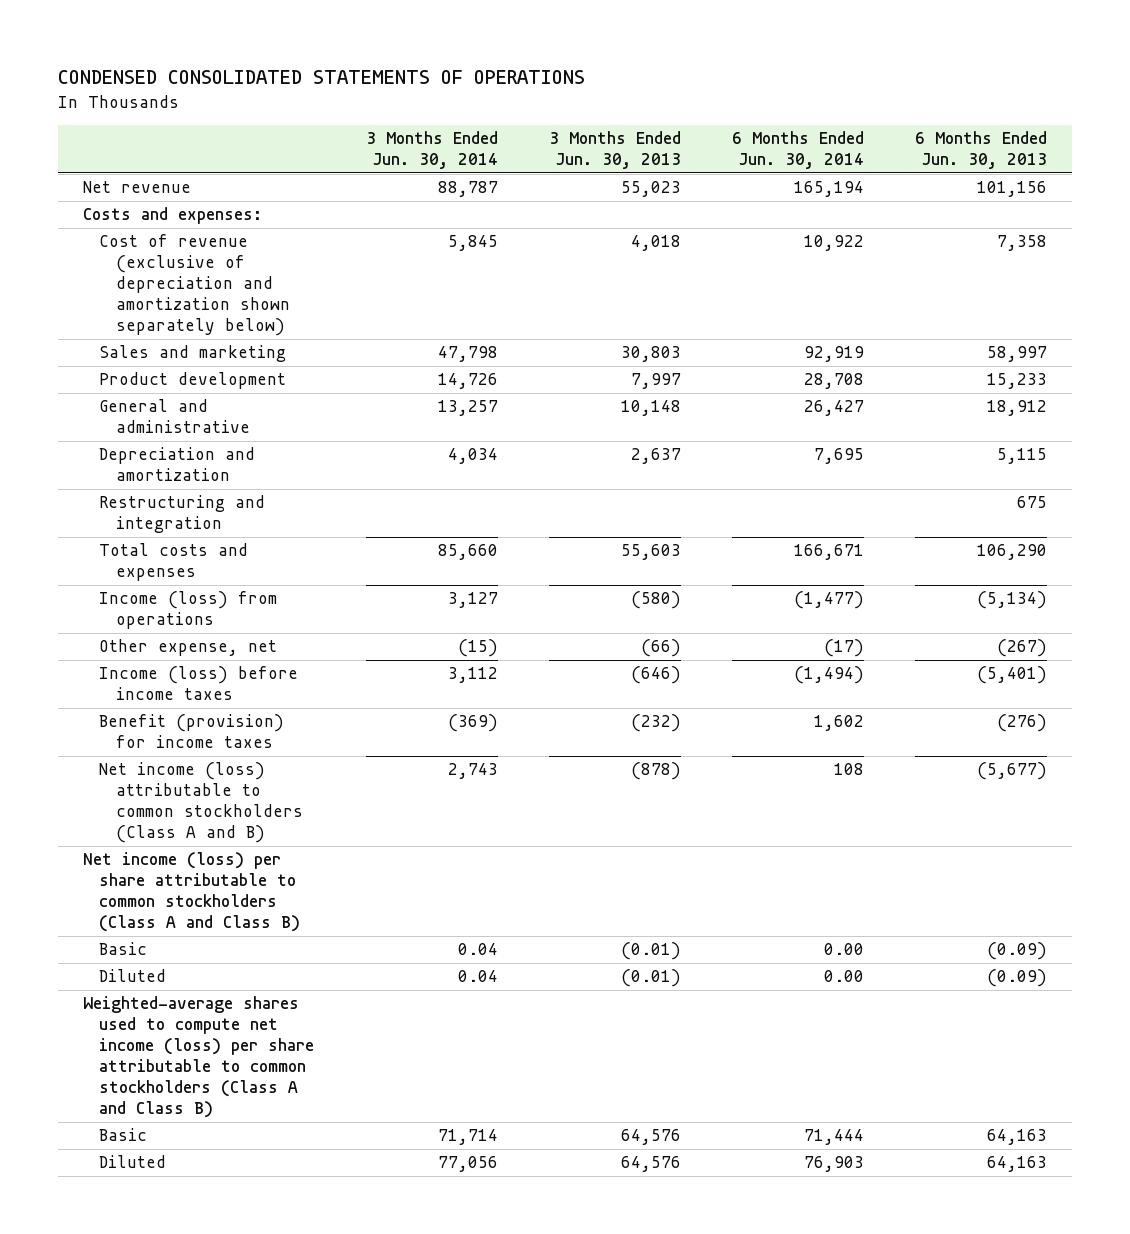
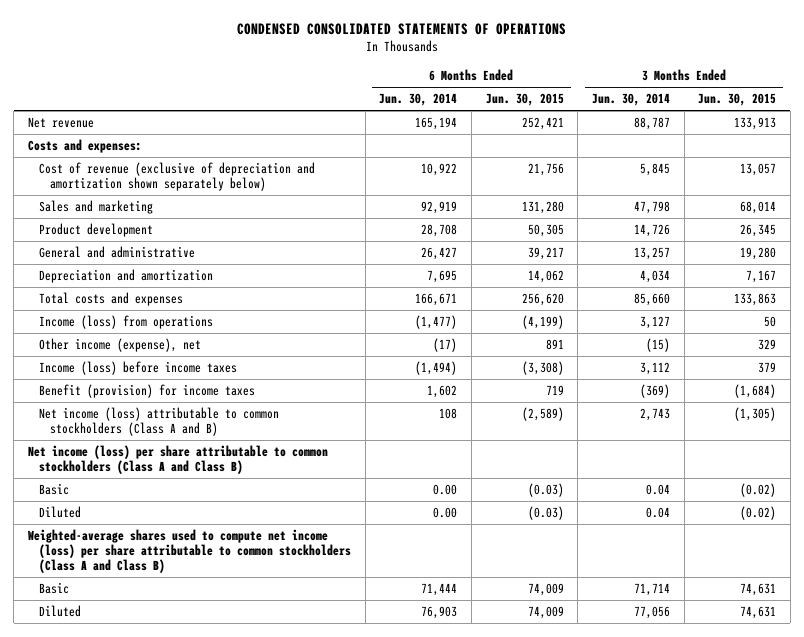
[548,131,681,170] 3 Months Ended Jun. 30, 2013 -> none
[914,131,1047,170] 6 Months Ended Jun. 30, 2013 -> none
none -> [485,93,564,107] Jun. 30, 2015
none -> [698,93,777,107] Jun. 30, 2015
[99,495,266,534] Restructuring and integration -> none
[99,639,278,657] Other expense, net -> [39,338,202,353] Other income (expense), net

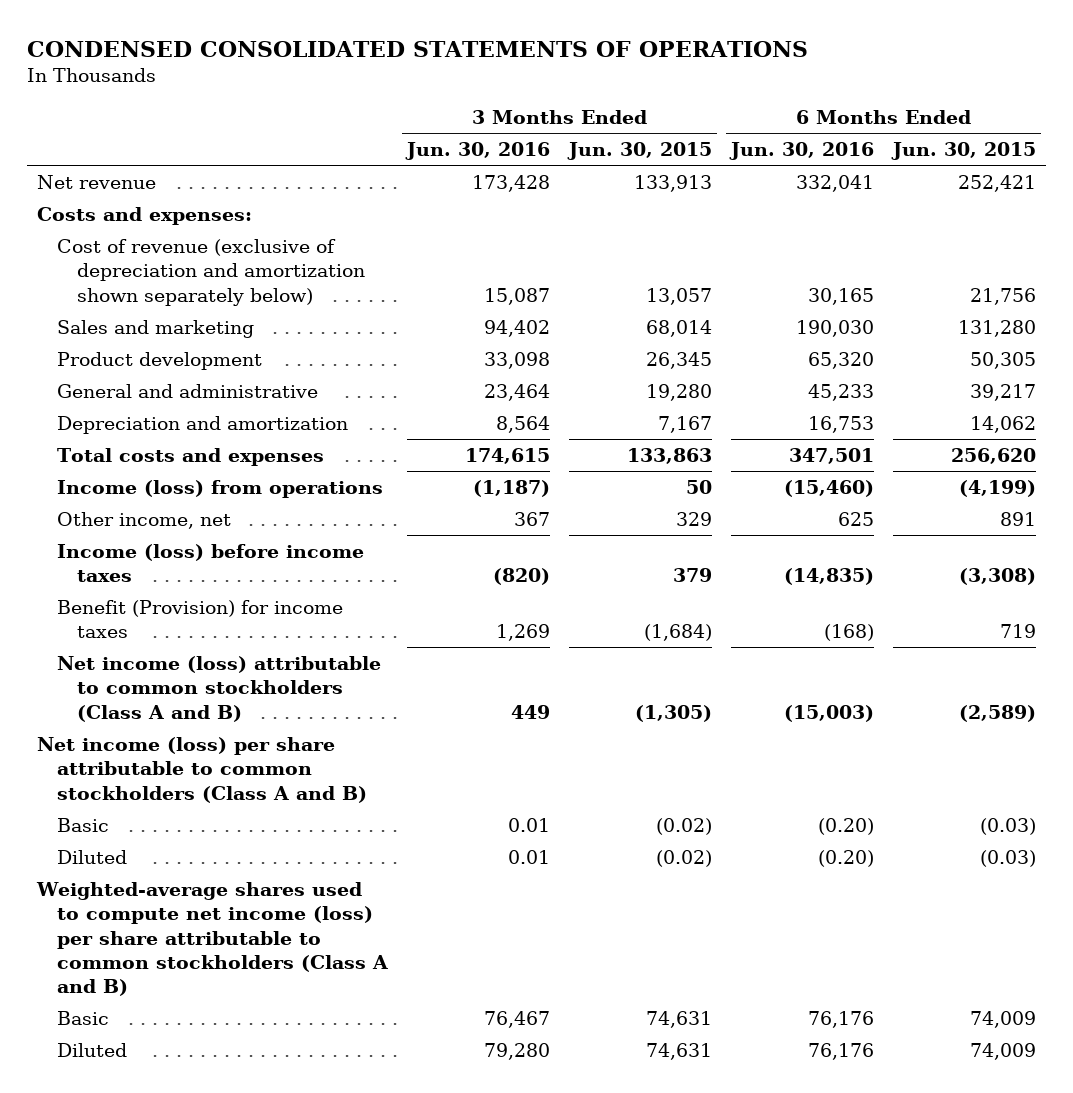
[379,93,458,107] Jun. 30, 2014 -> none
[591,93,670,107] Jun. 30, 2014 -> none
none -> [405,142,551,161] Jun. 30, 2016
none -> [729,142,875,161] Jun. 30, 2016
[39,338,202,353] Other income (expense), net -> [57,511,232,529] Other income, net
[39,384,256,399] Benefit (provision) for income taxes -> [57,599,344,639] Benefit (Provision) for income taxes
[27,445,328,474] Net income (loss) per share attributable to common stockholders (Class A and Class B) -> [36,736,368,803] Net income (loss) per share attributable to common stockholders (Class A and B)
[27,529,352,573] Weighted-average shares used to compute net income (loss) per share attributable to common stockholders (Class A and Class B) -> [35,881,389,997] Weighted-average shares used to compute net income (loss) per share attributable to common stockholders (Class A and B)

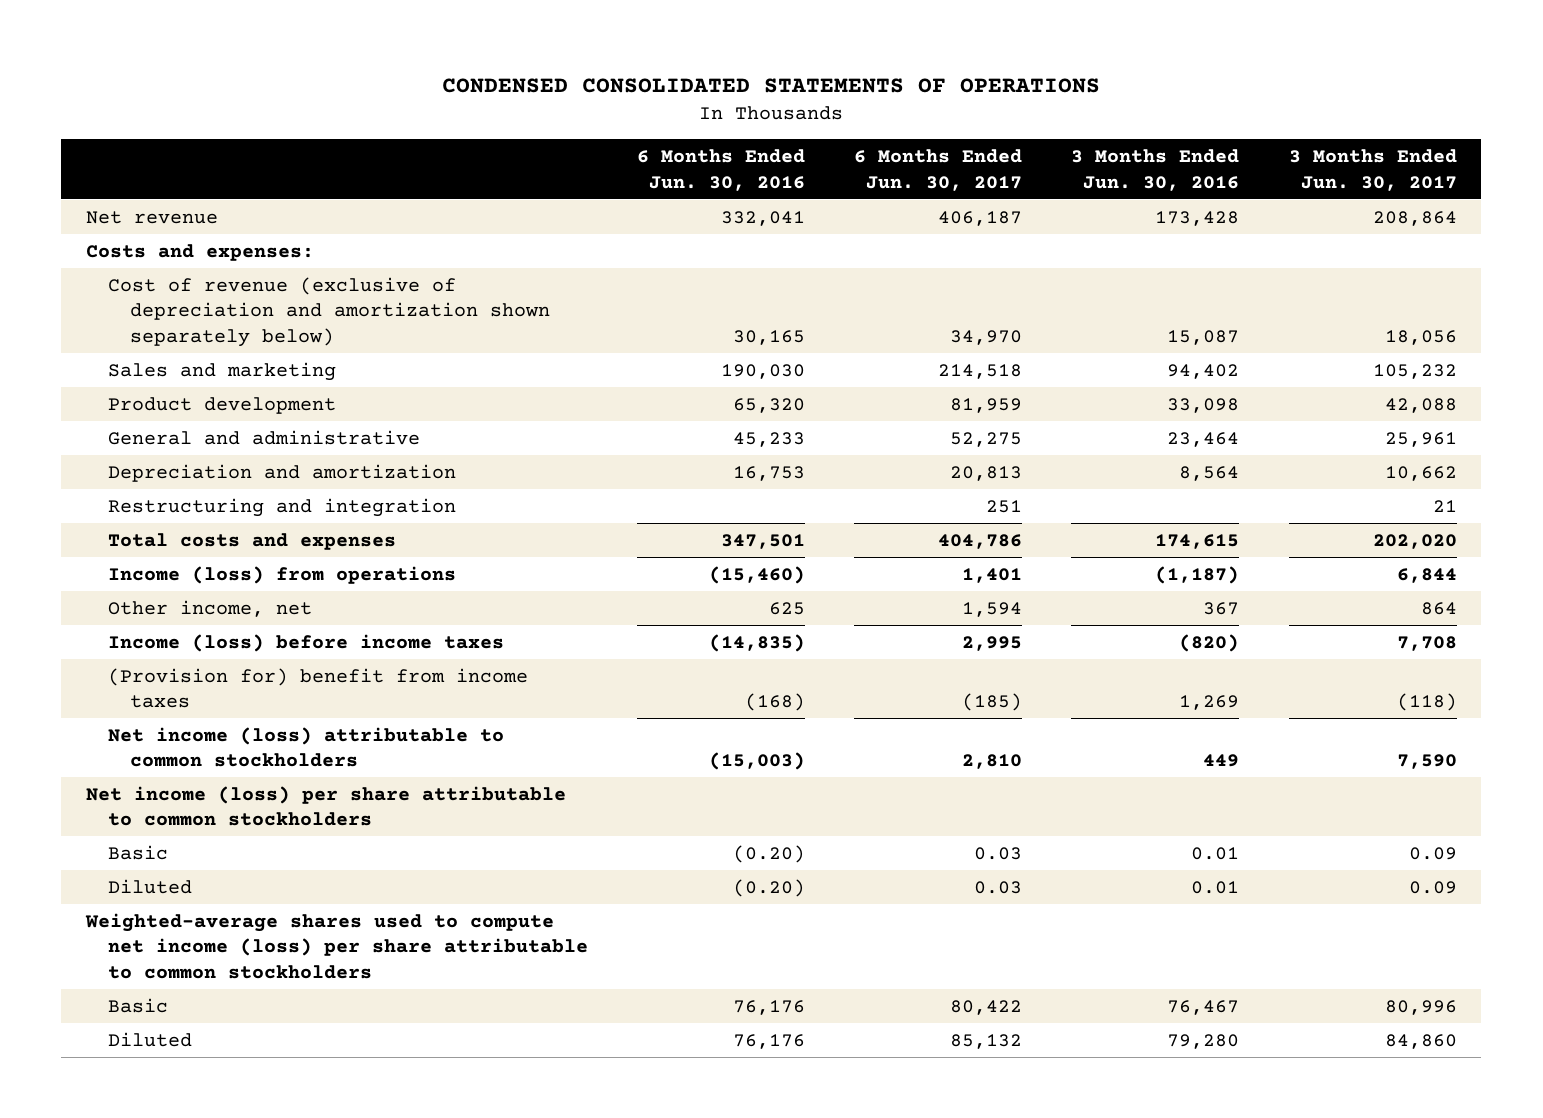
[567,142,713,161] Jun. 30, 2015 -> none
[891,142,1037,161] Jun. 30, 2015 -> none
none -> [854,148,1023,191] 6 Months Ended Jun. 30, 2017
none -> [1288,148,1457,191] 3 Months Ended Jun. 30, 2017
none -> [108,497,457,517] Restructuring and integration
[57,599,344,639] Benefit (Provision) for income taxes -> [108,667,529,709] (Provision for) benefit from income taxes
[57,655,382,722] Net income (loss) attributable to common stockholders (Class A and B) -> [108,726,505,768] Net income (loss) attributable to common stockholders
[36,736,368,803] Net income (loss) per share attributable to common stockholders (Class A and B) -> [86,785,567,827] Net income (loss) per share attributable to common stockholders
[35,881,389,997] Weighted-average shares used to compute net income (loss) per share attributable to common stockholders (Class A and B) -> [85,912,589,979] Weighted-average shares used to compute net income (loss) per share attributable to common stockholders

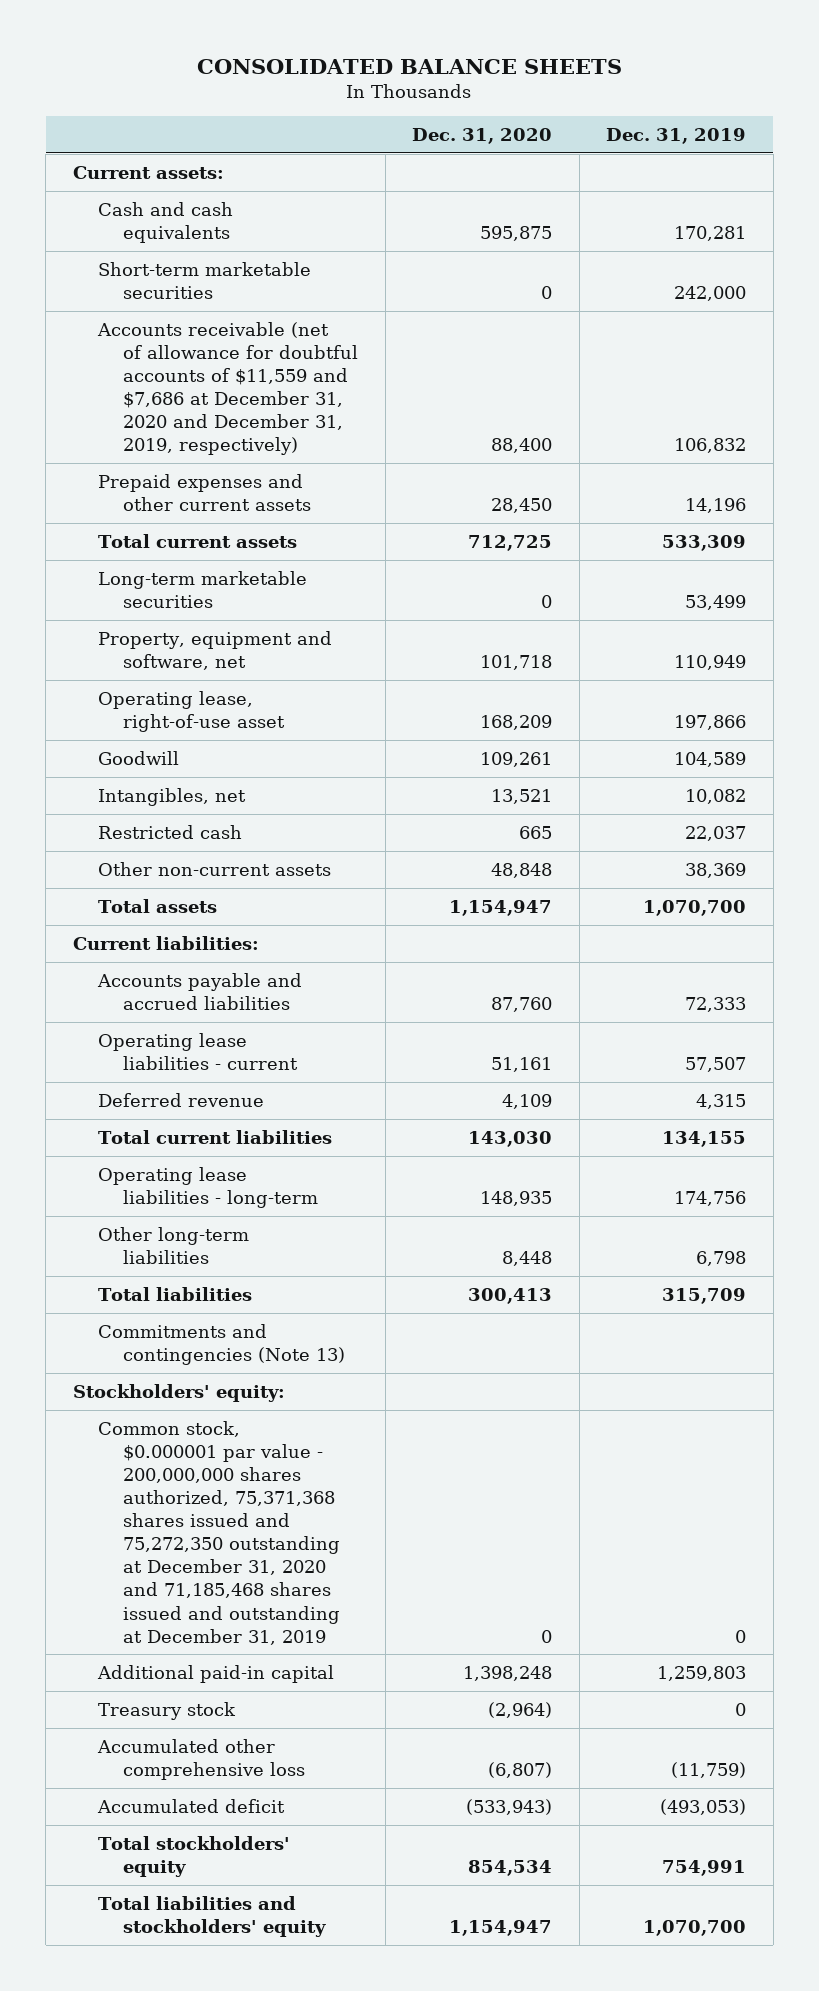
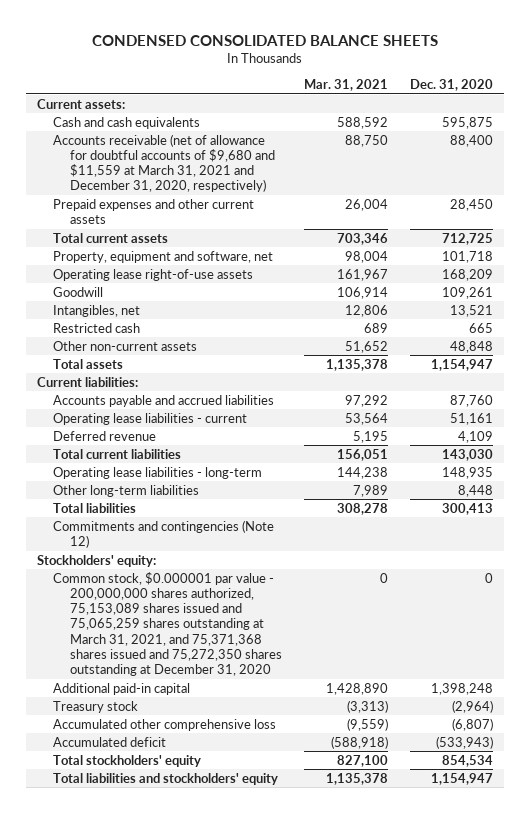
[197,58,623,74] CONSOLIDATED BALANCE SHEETS -> [91,34,438,46] CONDENSED CONSOLIDATED BALANCE SHEETS
[606,128,747,145] Dec. 31, 2019 -> none
none -> [303,79,388,92] Mar. 31, 2021
[98,261,312,299] Short-term marketable securities -> none
[97,321,359,456] Accounts receivable (net of allowance for doubtful accounts of $11,559 and $7,686 at December 31, 2020 and December 31, 2019, respectively) -> [53,133,275,193] Accounts receivable (net of allowance for doubtful accounts of $9,680 and $11,559 at March 31, 2021 and December 31, 2020, respectively)
[98,570,308,608] Long-term marketable securities -> none
[98,690,286,732] Operating lease, right-of-use asset -> [53,268,254,281] Operating lease right-of-use assets
[98,1323,346,1365] Commitments and contingencies (Note 13) -> [53,519,275,549] Commitments and contingencies (Note 12)
[98,1420,341,1645] Common stock, $0.000001 par value - 200,000,000 shares authorized, 75,371,368 shares issued and 75,272,350 outstanding at December 31, 2020 and 71,185,468 shares issued and outstanding at December 31, 2019 -> [53,571,282,677] Common stock, $0.000001 par value - 200,000,000 shares authorized, 75,153,089 shares issued and 75,065,259 shares outstanding at March 31, 2021, and 75,371,368 shares issued and 75,272,350 shares outstanding at December 31, 2020

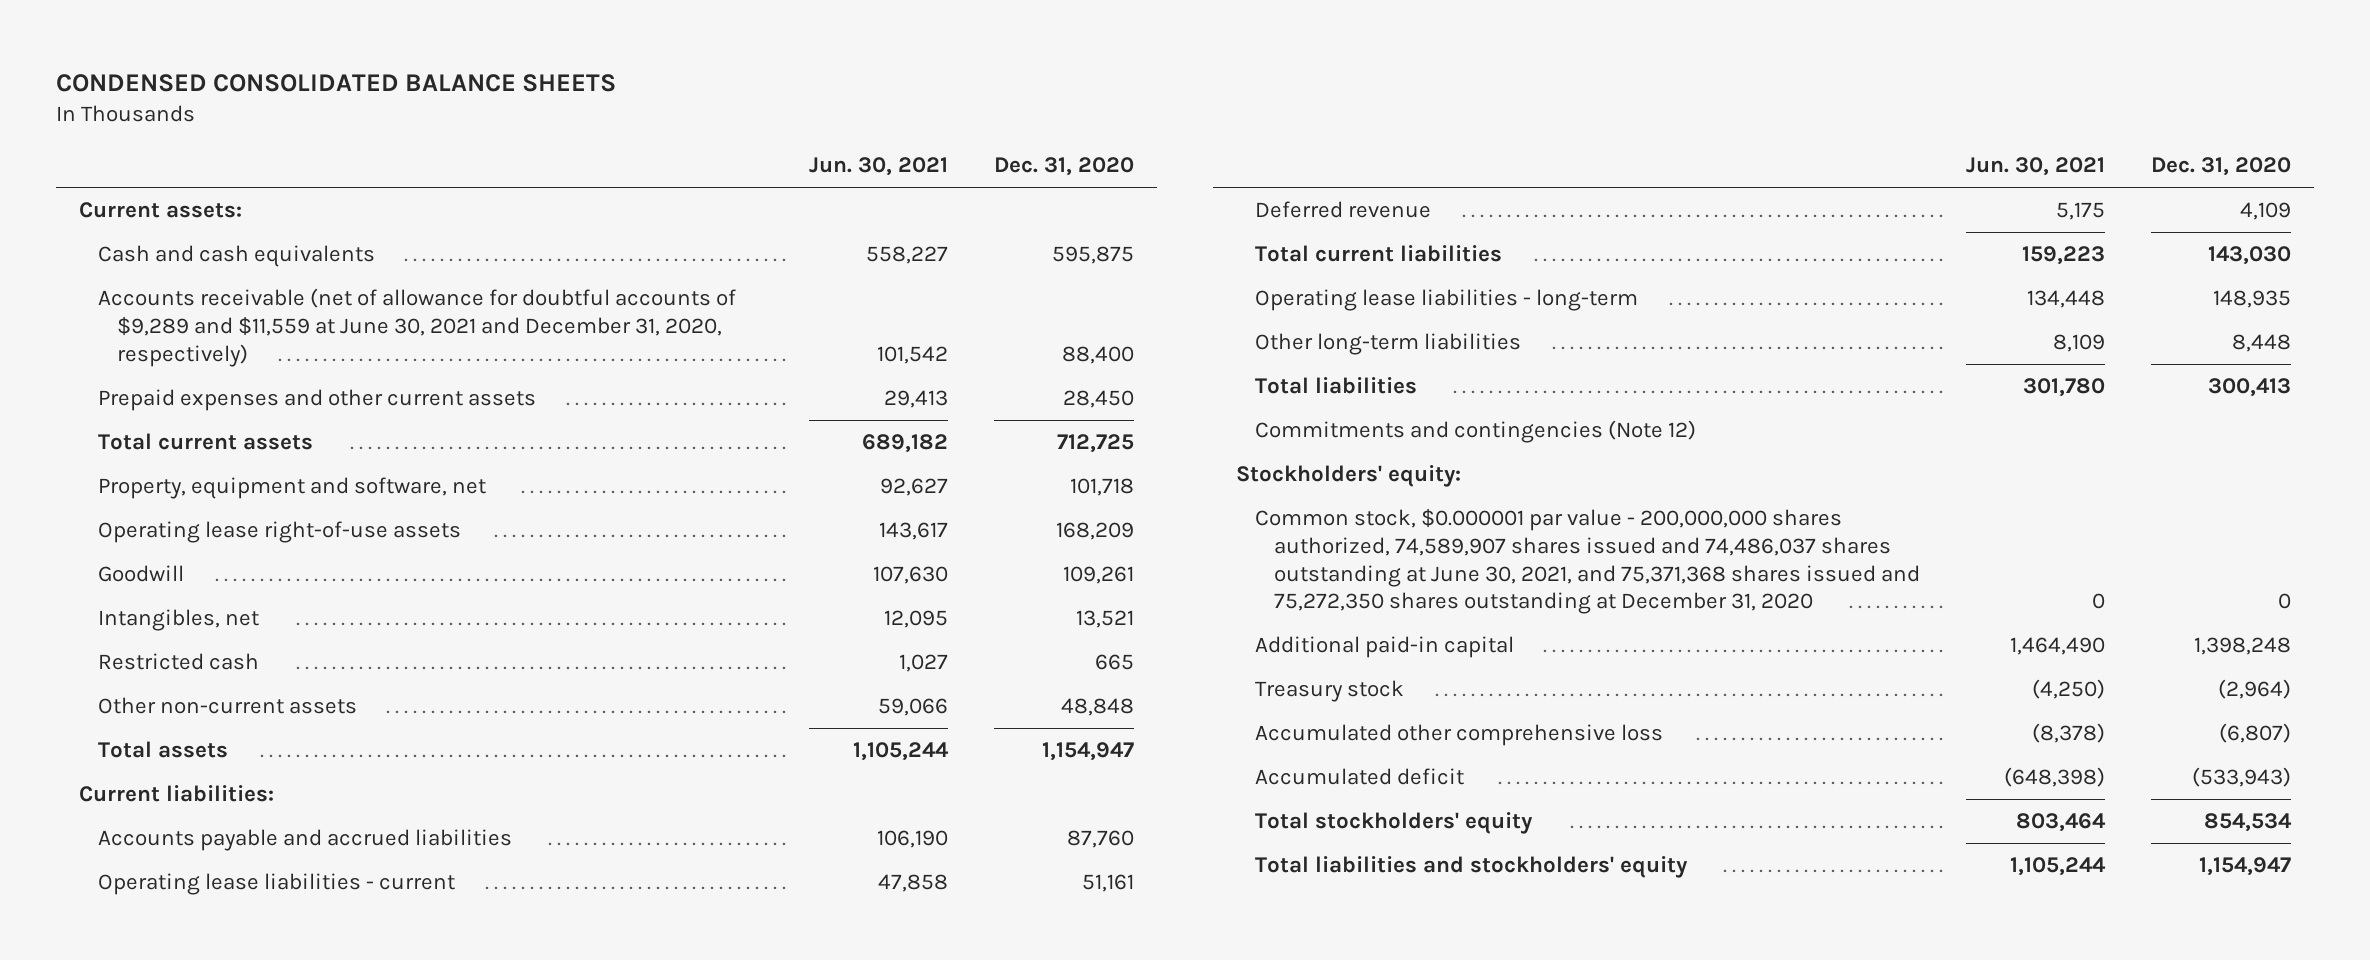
[303,79,388,92] Mar. 31, 2021 -> none
none -> [808,157,948,177] Jun. 30, 2021
[53,133,275,193] Accounts receivable (net of allowance for doubtful accounts of $9,680 and $11,559 at March 31, 2021 and December 31, 2020, respectively) -> [97,288,736,367] Accounts receivable (net of allowance for doubtful accounts of $9,289 and $11,559 at June 30, 2021 and December 31, 2020, respectively)
[53,571,282,677] Common stock, $0.000001 par value - 200,000,000 shares authorized, 75,153,089 shares issued and 75,065,259 shares outstanding at March 31, 2021, and 75,371,368 shares issued and 75,272,350 shares outstanding at December 31, 2020 -> [1254,509,1920,615] Common stock, $0.000001 par value - 200,000,000 shares authorized, 74,589,907 shares issued and 74,486,037 shares outstanding at June 30, 2021, and 75,371,368 shares issued and 75,272,350 shares outstanding at December 31, 2020

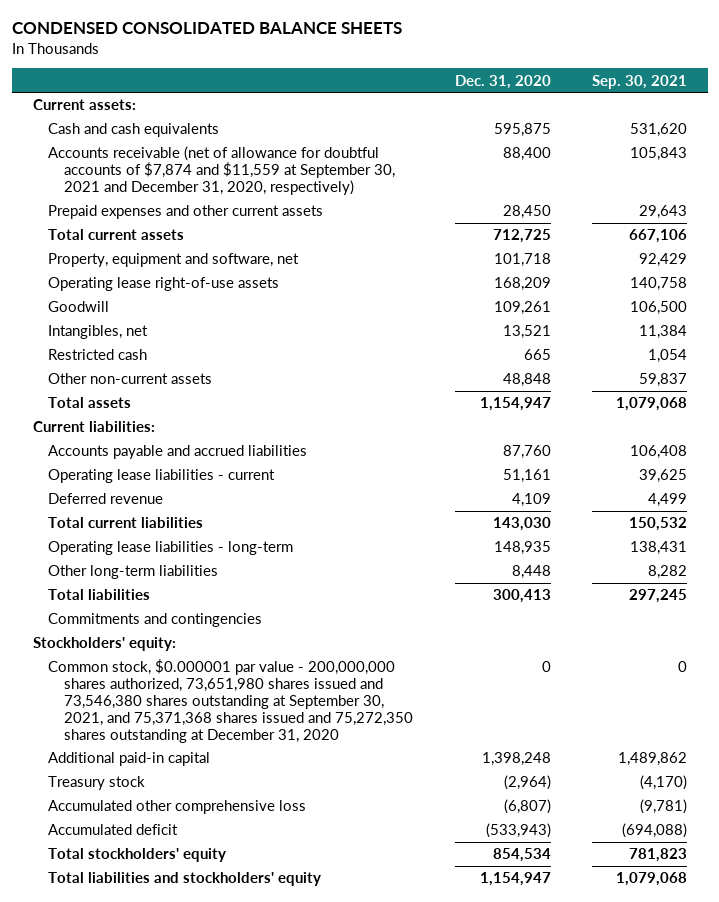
[808,157,948,177] Jun. 30, 2021 -> none
none -> [591,74,687,89] Sep. 30, 2021
[97,288,736,367] Accounts receivable (net of allowance for doubtful accounts of $9,289 and $11,559 at June 30, 2021 and December 31, 2020, respectively) -> [48,146,396,195] Accounts receivable (net of allowance for doubtful accounts of $7,874 and $11,559 at September 30, 2021 and December 31, 2020, respectively)
[1254,420,1696,444] Commitments and contingencies (Note 12) -> [48,613,263,628] Commitments and contingencies
[1254,509,1920,615] Common stock, $0.000001 par value - 200,000,000 shares authorized, 74,589,907 shares issued and 74,486,037 shares outstanding at June 30, 2021, and 75,371,368 shares issued and 75,272,350 shares outstanding at December 31, 2020 -> [48,659,414,743] Common stock, $0.000001 par value - 200,000,000 shares authorized, 73,651,980 shares issued and 73,546,380 shares outstanding at September 30, 2021, and 75,371,368 shares issued and 75,272,350 shares outstanding at December 31, 2020

